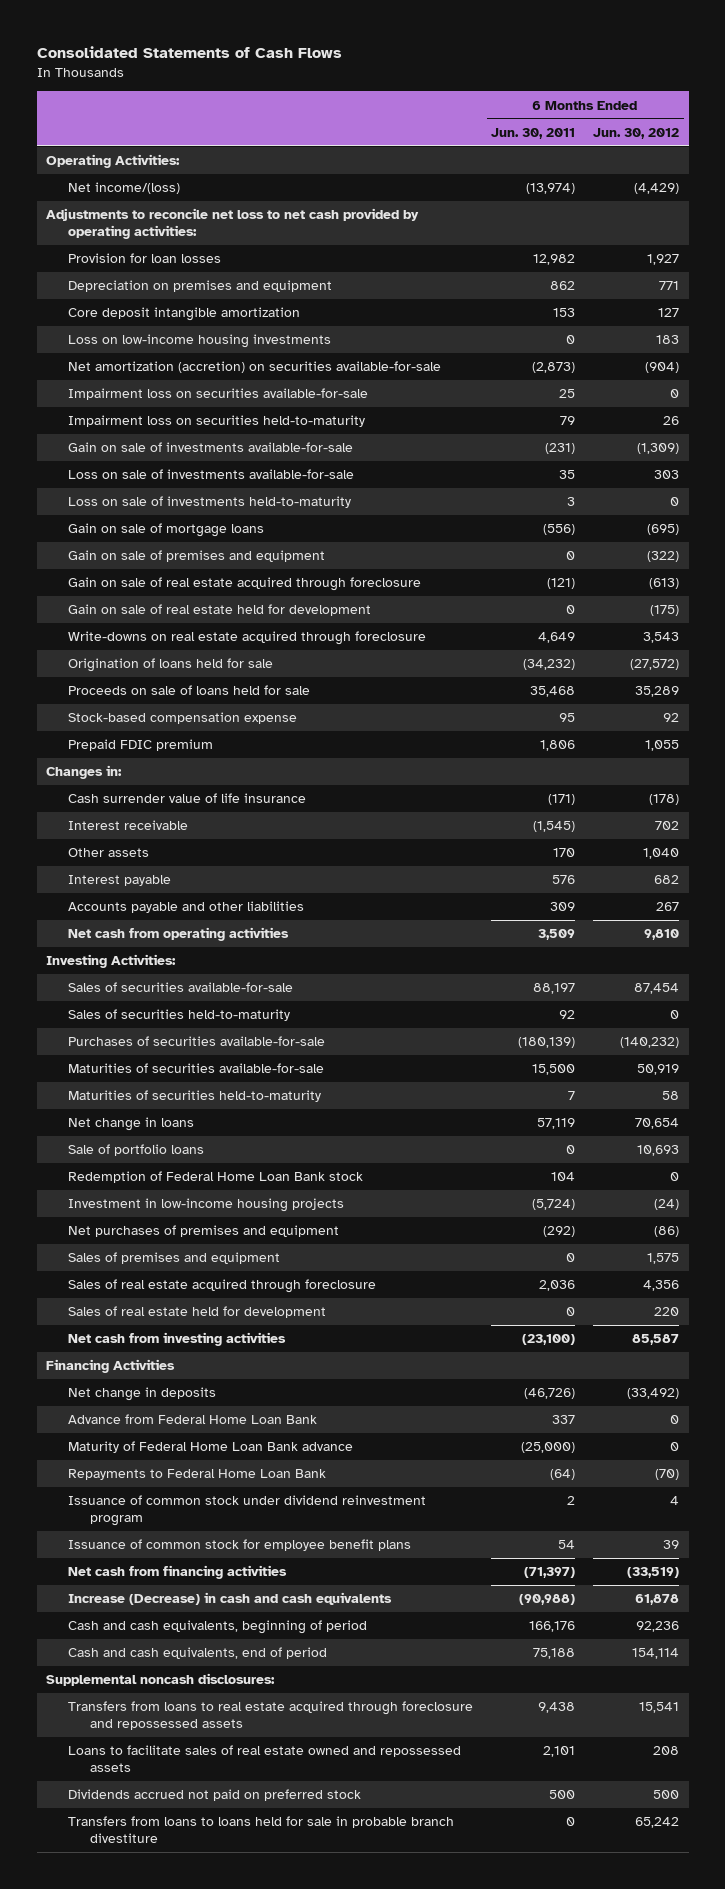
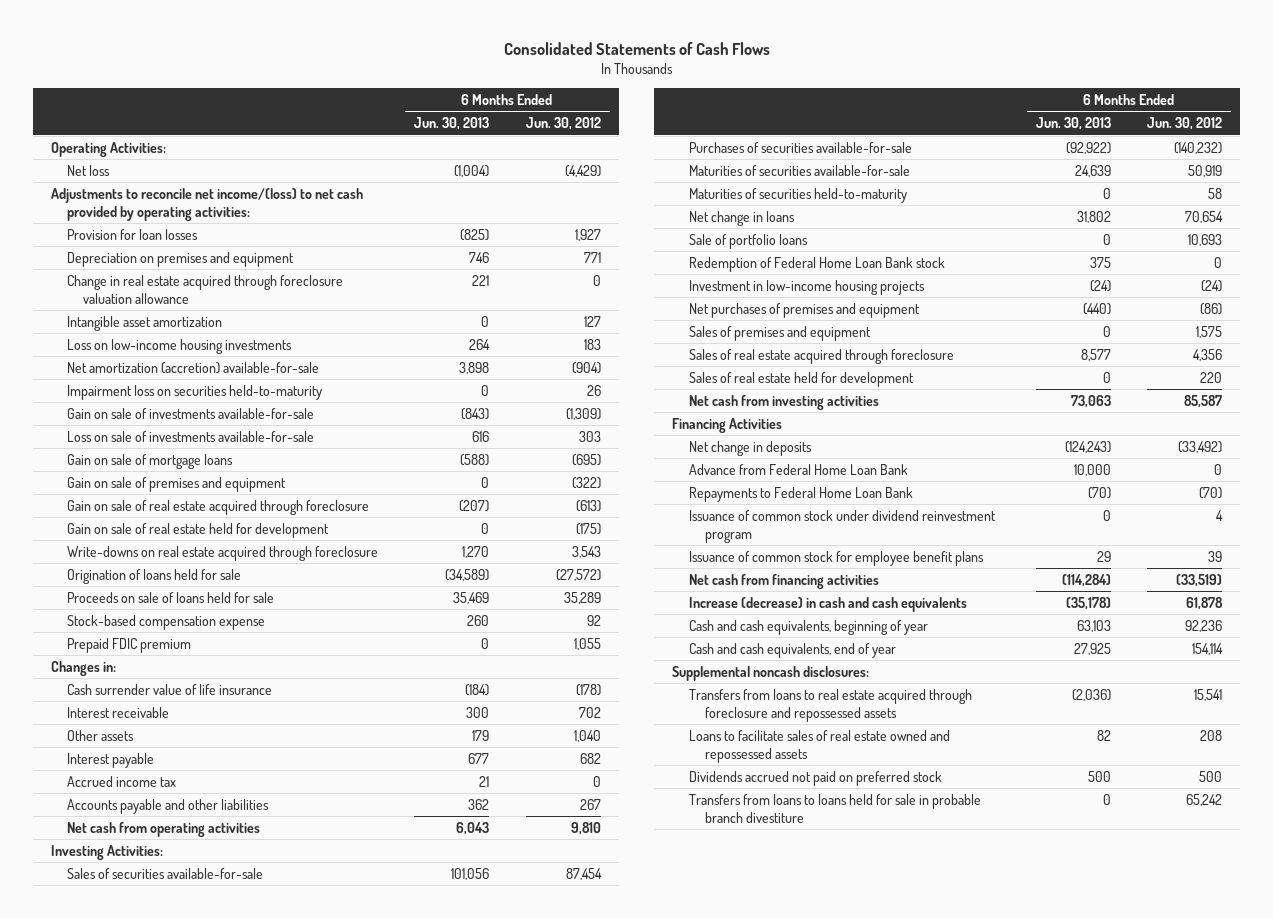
[491,127,576,139] Jun. 30, 2011 -> none
none -> [414,117,490,131] Jun. 30, 2013
[67,182,180,195] Net income/(loss) -> [67,164,111,176] Net loss
[45,208,419,239] Adjustments to reconcile net loss to net cash provided by operating activities: -> [50,187,363,221] Adjustments to reconcile net income/(loss) to net cash provided by operating activities:
none -> [67,274,344,304] Change in real estate acquired through foreclosure valuation allowance
[67,307,300,322] Core deposit intangible amortization -> [67,315,223,331] Intangible asset amortization
[67,388,368,401] Impairment loss on securities available-for-sale -> none
[67,361,441,374] Net amortization (accretion) on securities available-for-sale -> [67,361,320,374] Net amortization (accretion) available-for-sale
[67,496,351,509] Loss on sale of investments held-to-maturity -> none
none -> [67,775,177,787] Accrued income tax
[67,1009,290,1022] Sales of securities held-to-maturity -> none
[67,1441,353,1454] Maturity of Federal Home Loan Bank advance -> none
[67,1592,392,1606] Increase (Decrease) in cash and cash equivalents -> [688,596,967,612] Increase (decrease) in cash and cash equivalents
[67,1620,367,1635] Cash and cash equivalents, beginning of period -> [688,619,928,635] Cash and cash equivalents, beginning of year
[67,1647,327,1660] Cash and cash equivalents, end of period -> [688,642,896,658] Cash and cash equivalents, end of year

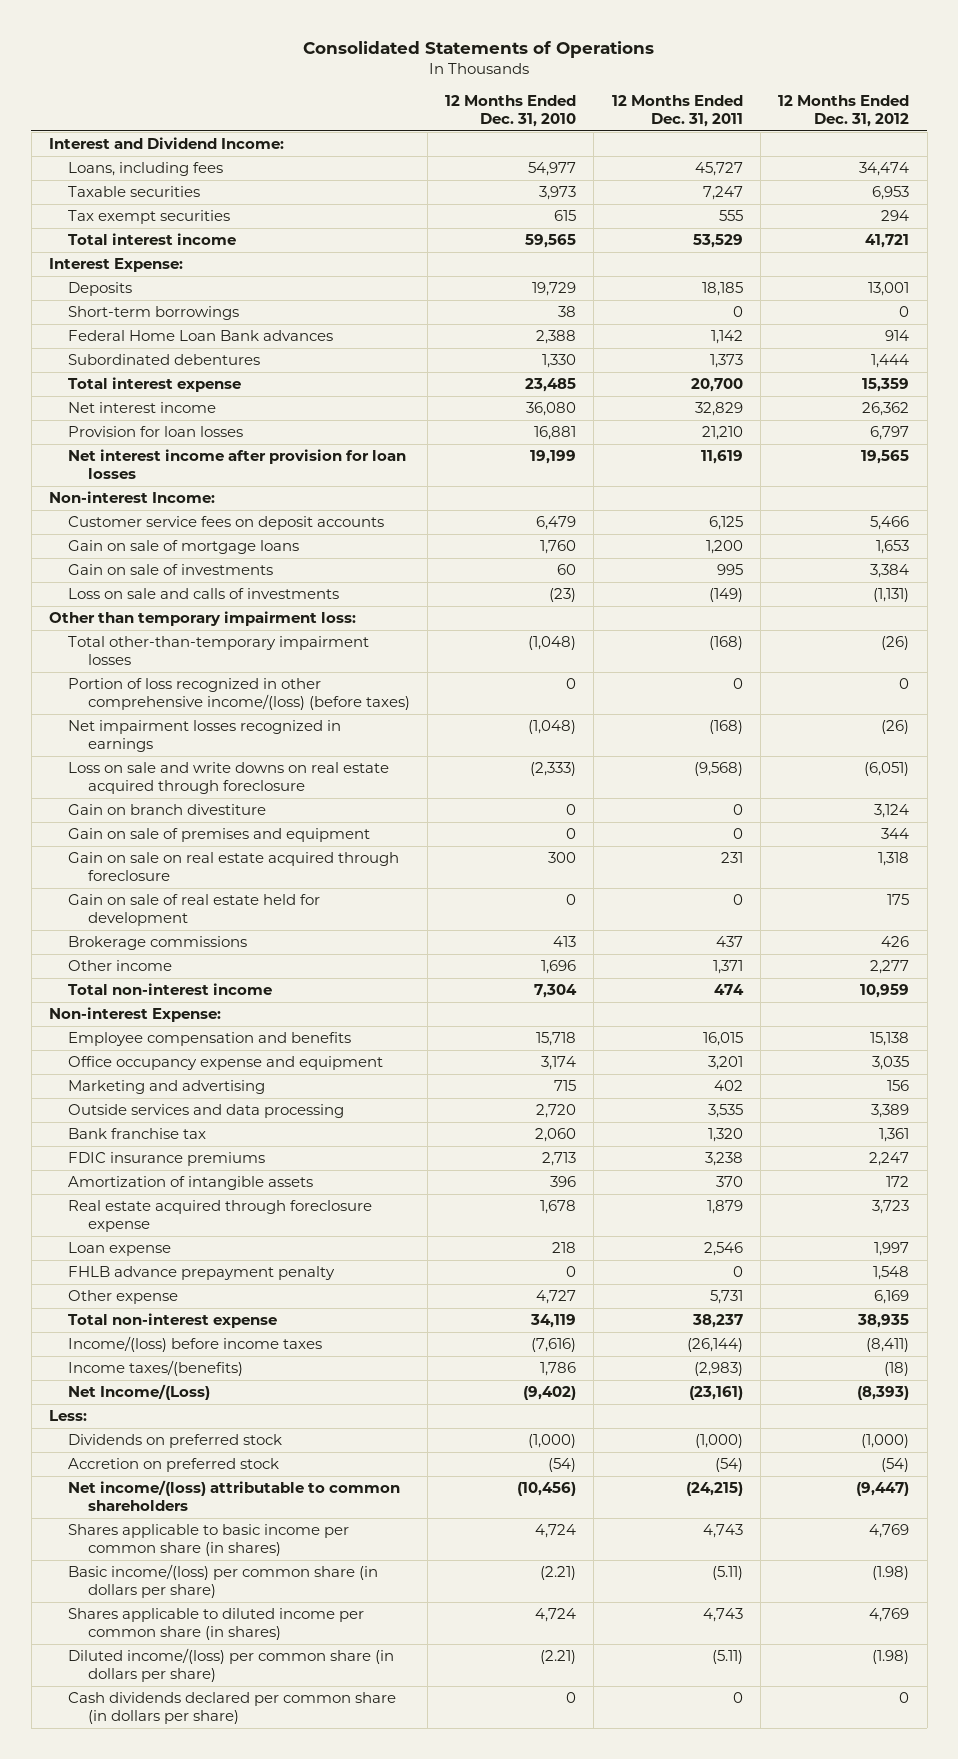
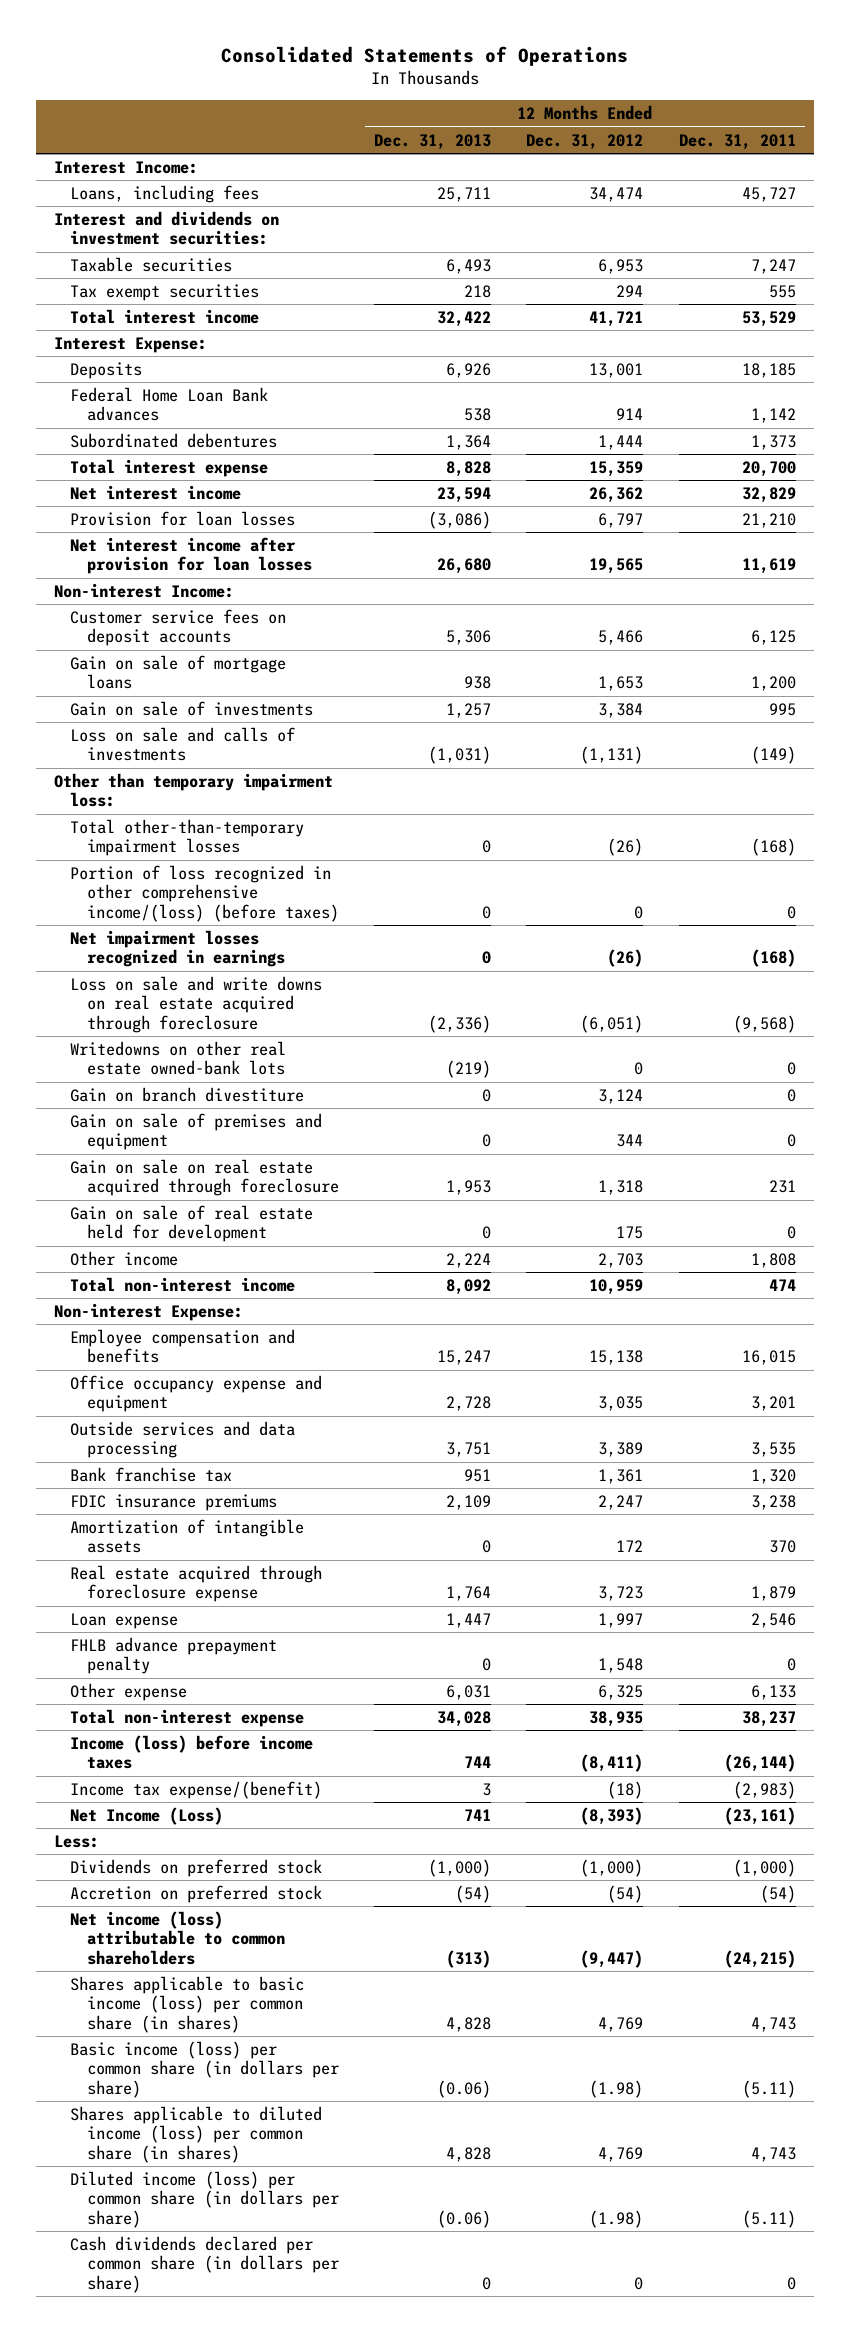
[445,94,577,128] 12 Months Ended Dec. 31, 2010 -> none
none -> [373,133,491,150] Dec. 31, 2013
[48,137,284,150] Interest and Dividend Income: -> [53,160,198,174] Interest Income:
none -> [53,210,279,246] Interest and dividends on investment securities:
[68,306,240,321] Short-term borrowings -> none
none -> [70,1040,287,1076] Writedowns on other real estate owned-bank lots
[68,936,248,951] Brokerage commissions -> none
[712,960,743,975] 1,371 -> [750,1252,796,1268] 1,808
[870,960,910,975] 2,277 -> [598,1252,644,1268] 2,703
[68,1080,266,1095] Marketing and advertising -> none
[709,1290,743,1305] 5,731 -> [750,1684,796,1700] 6,133
[874,1290,910,1305] 6,169 -> [598,1684,644,1700] 6,325
[68,1336,323,1353] Income/(loss) before income taxes -> [70,1734,314,1770] Income (loss) before income taxes
[68,1360,244,1377] Income taxes/(benefits) -> [70,1780,323,1799] Income tax expense/(benefit)
[68,1384,211,1401] Net Income/(Loss) -> [70,1806,224,1825] Net Income (Loss)
[68,1480,401,1512] Net income/(loss) attributable to common shareholders -> [70,1910,285,1965] Net income (loss) attributable to common shareholders
[68,1524,350,1557] Shares applicable to basic income per common share (in shares) -> [70,1975,305,2033] Shares applicable to basic income (loss) per common share (in shares)
[68,1564,379,1599] Basic income/(loss) per common share (in dollars per share) -> [70,2040,339,2098] Basic income (loss) per common share (in dollars per share)
[68,1608,365,1641] Shares applicable to diluted income per common share (in shares) -> [70,2105,323,2163] Shares applicable to diluted income (loss) per common share (in shares)
[68,1648,395,1683] Diluted income/(loss) per common share (in dollars per share) -> [70,2170,339,2228] Diluted income (loss) per common share (in dollars per share)

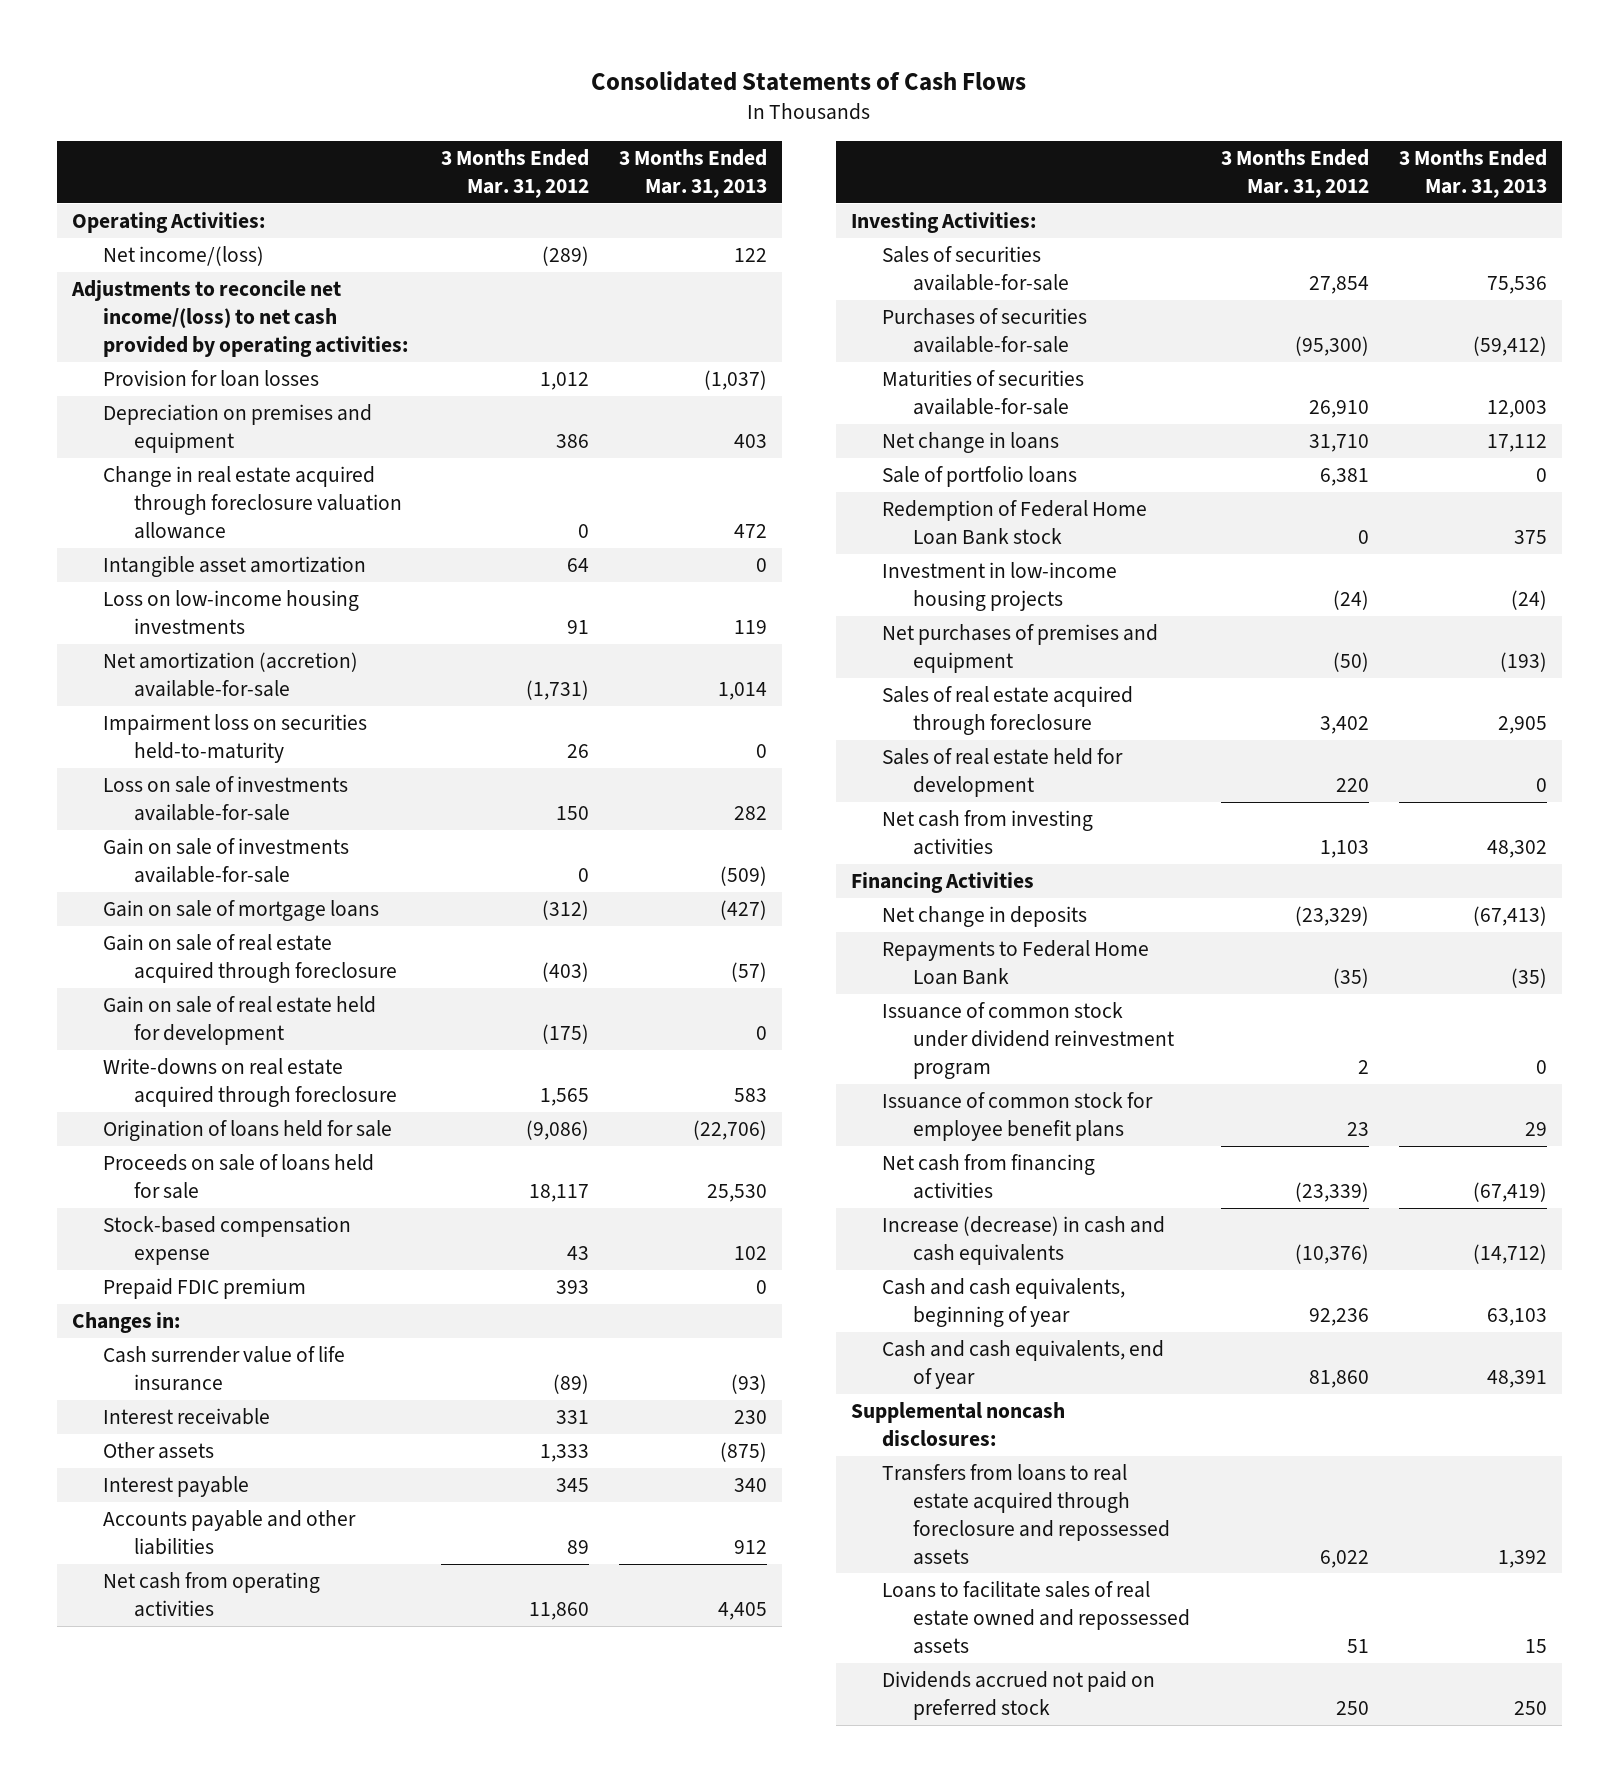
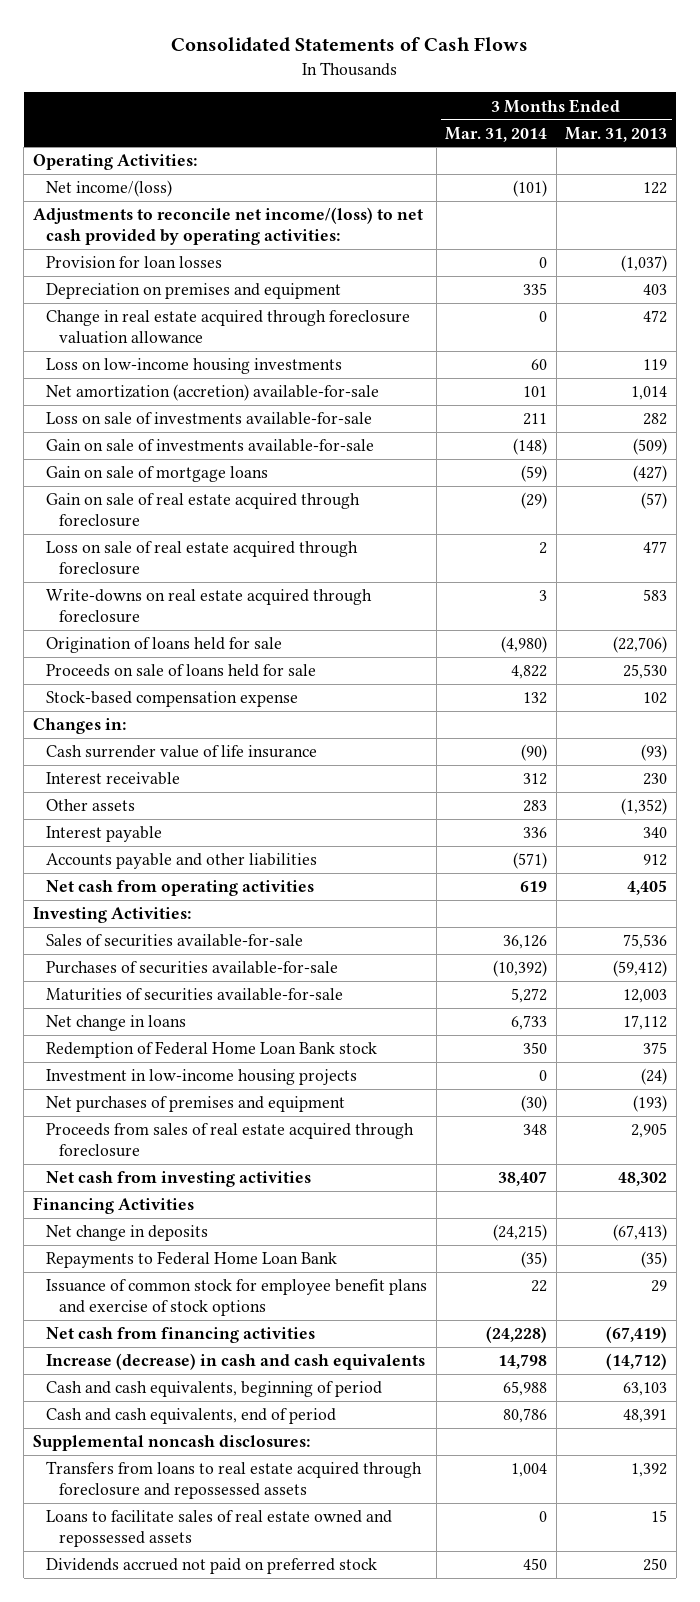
[440,149,589,199] 3 Months Ended Mar. 31, 2012 -> none
none -> [445,126,548,142] Mar. 31, 2014
[102,556,366,578] Intangible asset amortization -> none
[102,714,367,763] Impairment loss on securities held-to-maturity -> none
[102,996,376,1045] Gain on sale of real estate held for development -> none
none -> [46,541,359,575] Loss on sale of real estate acquired through foreclosure
[102,1278,306,1300] Prepaid FDIC premium -> none
[720,1442,768,1463] (875) -> [621,798,668,816] (1,352)
[882,466,1078,488] Sale of portfolio loans -> none
[882,748,1124,797] Sales of real estate held for development -> none
[882,686,1134,735] Sales of real estate acquired through foreclosure -> [46,1123,415,1157] Proceeds from sales of real estate acquired through foreclosure
[882,1002,1175,1079] Issuance of common stock under dividend reinvestment program -> none
[882,1092,1154,1141] Issuance of common stock for employee benefit plans -> [46,1279,428,1316] Issuance of common stock for employee benefit plans and exercise of stock options
[882,1278,1126,1327] Cash and cash equivalents, beginning of year -> [46,1381,383,1398] Cash and cash equivalents, beginning of period
[882,1340,1165,1389] Cash and cash equivalents, end of year -> [46,1408,337,1425] Cash and cash equivalents, end of period

